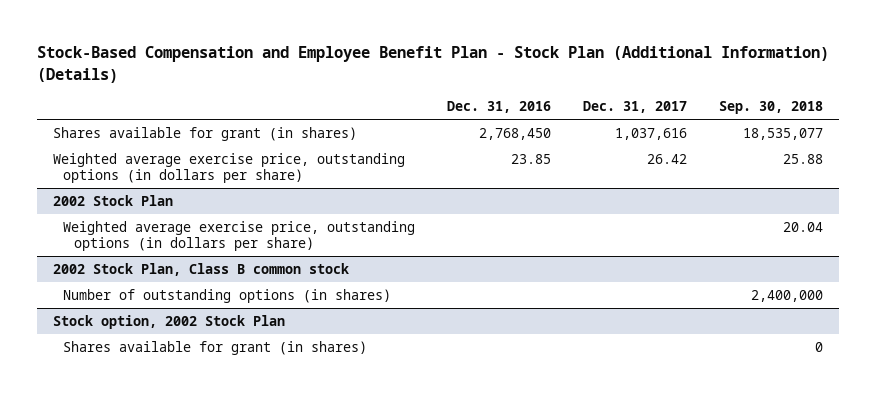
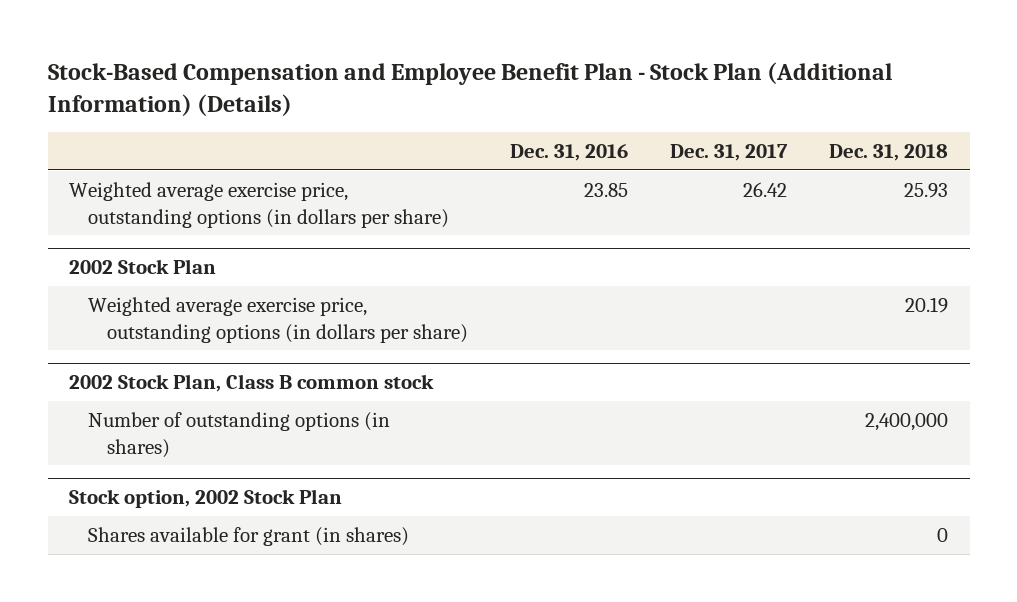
[719,101,824,115] Sep. 30, 2018 -> none
none -> [829,143,949,161] Dec. 31, 2018
[53,126,358,141] Shares available for grant (in shares) -> none

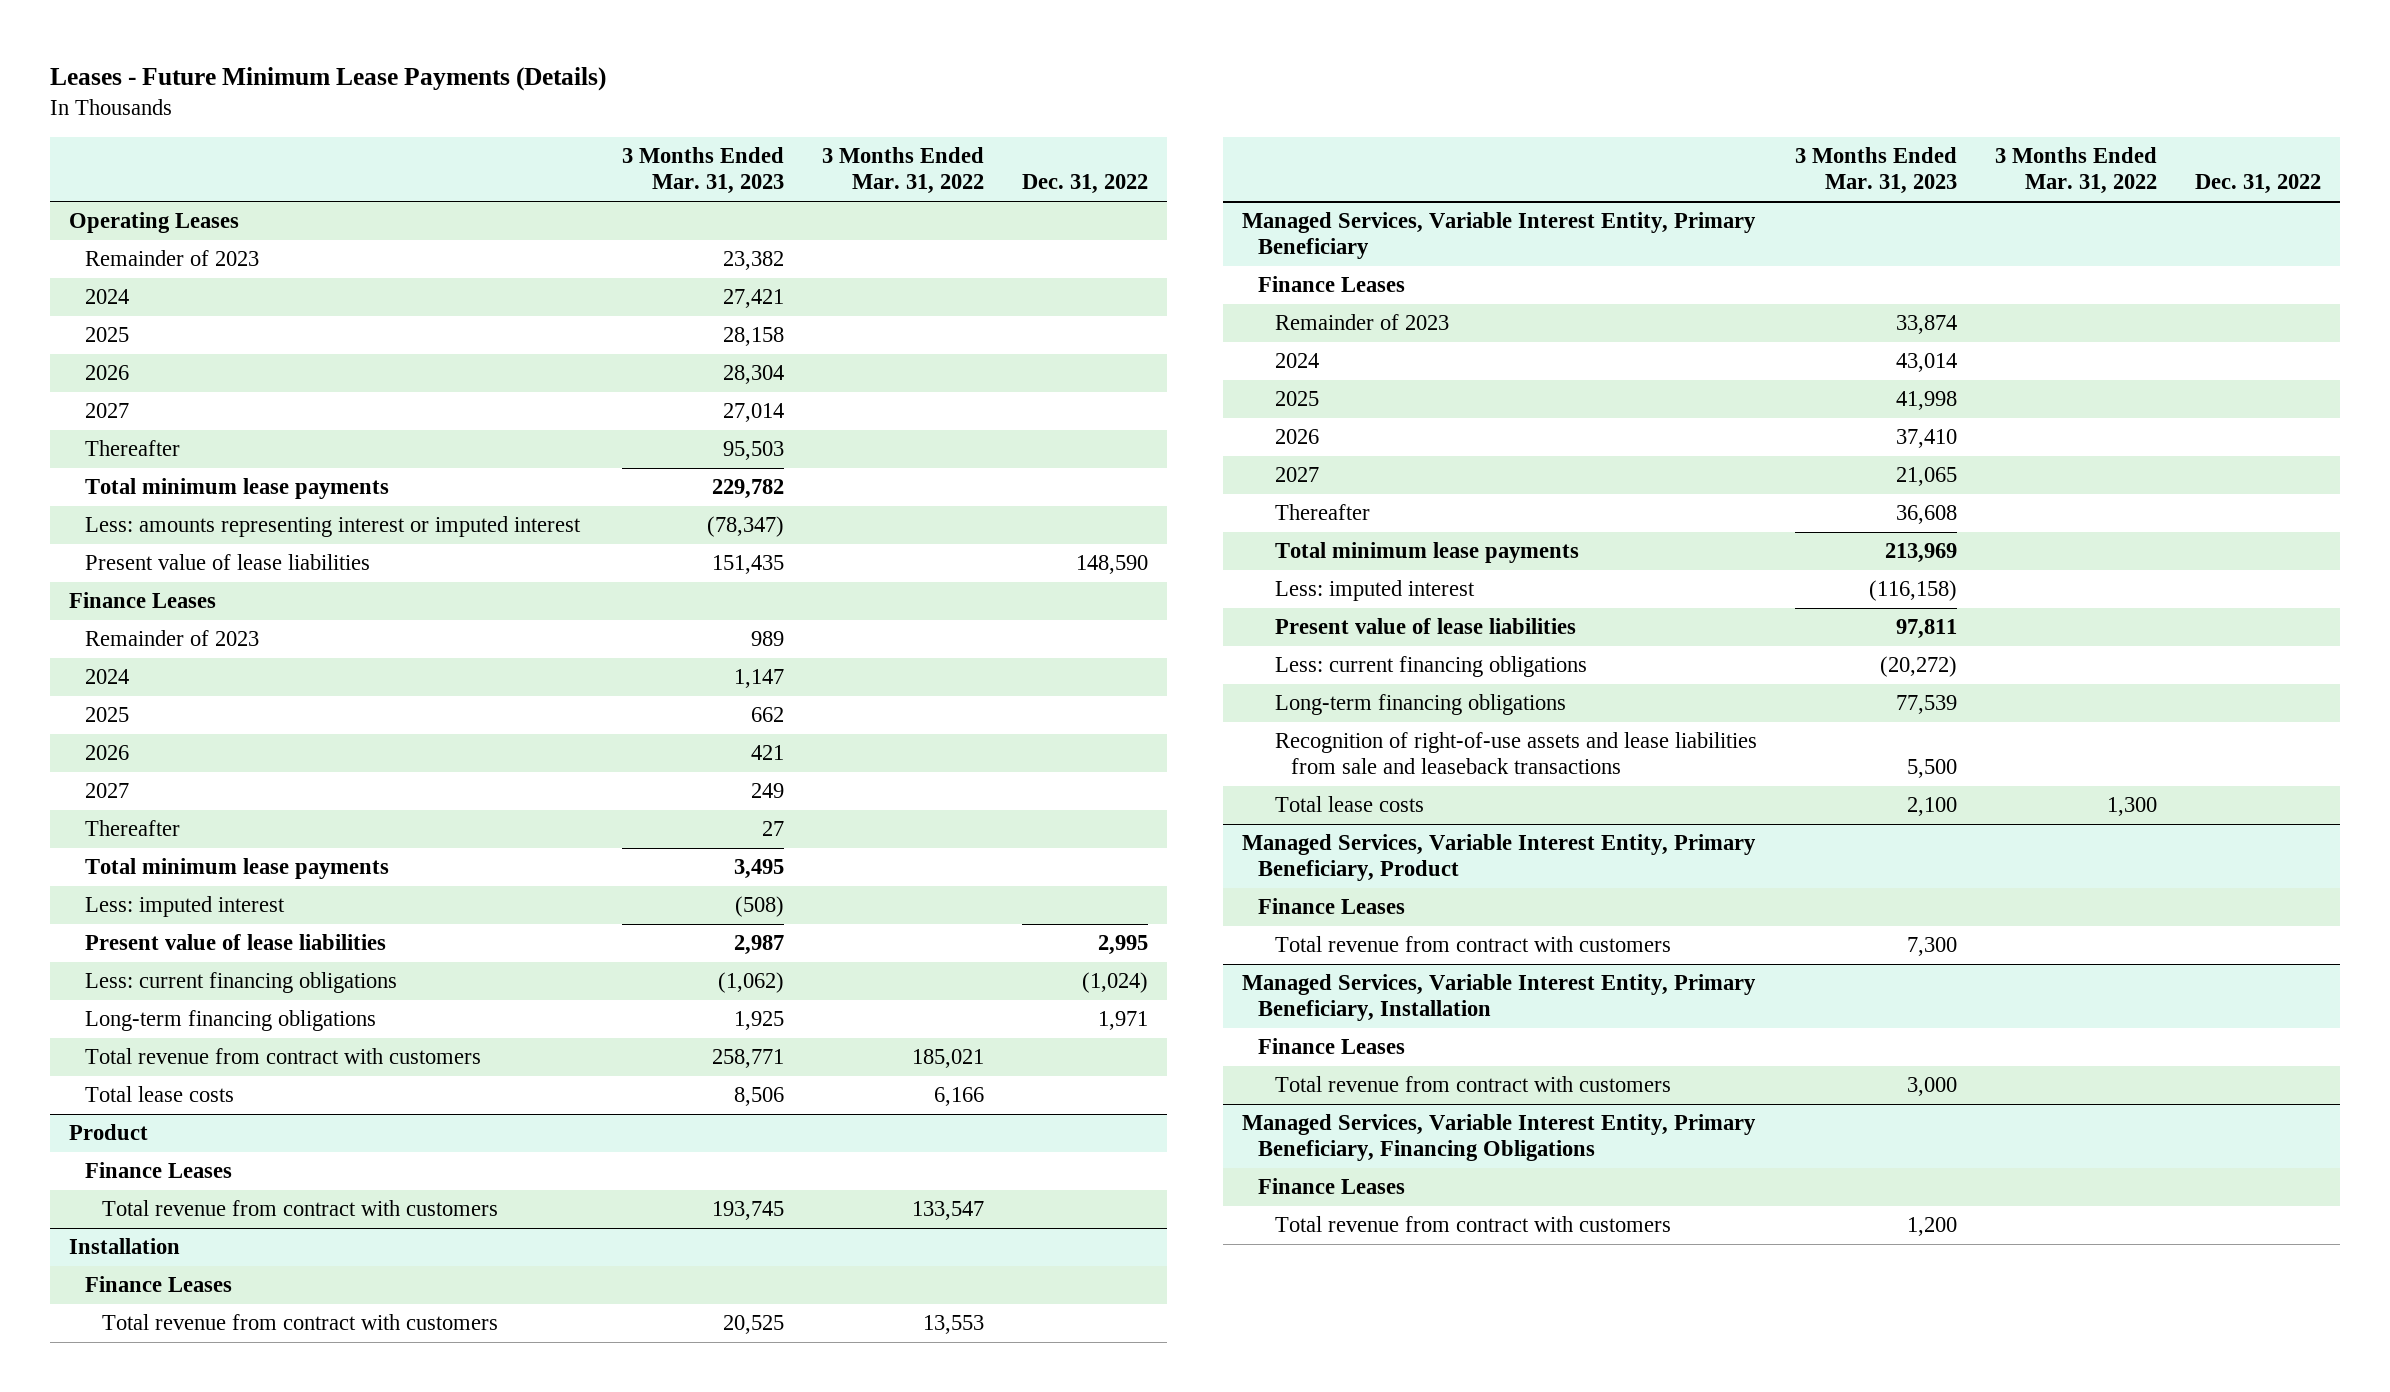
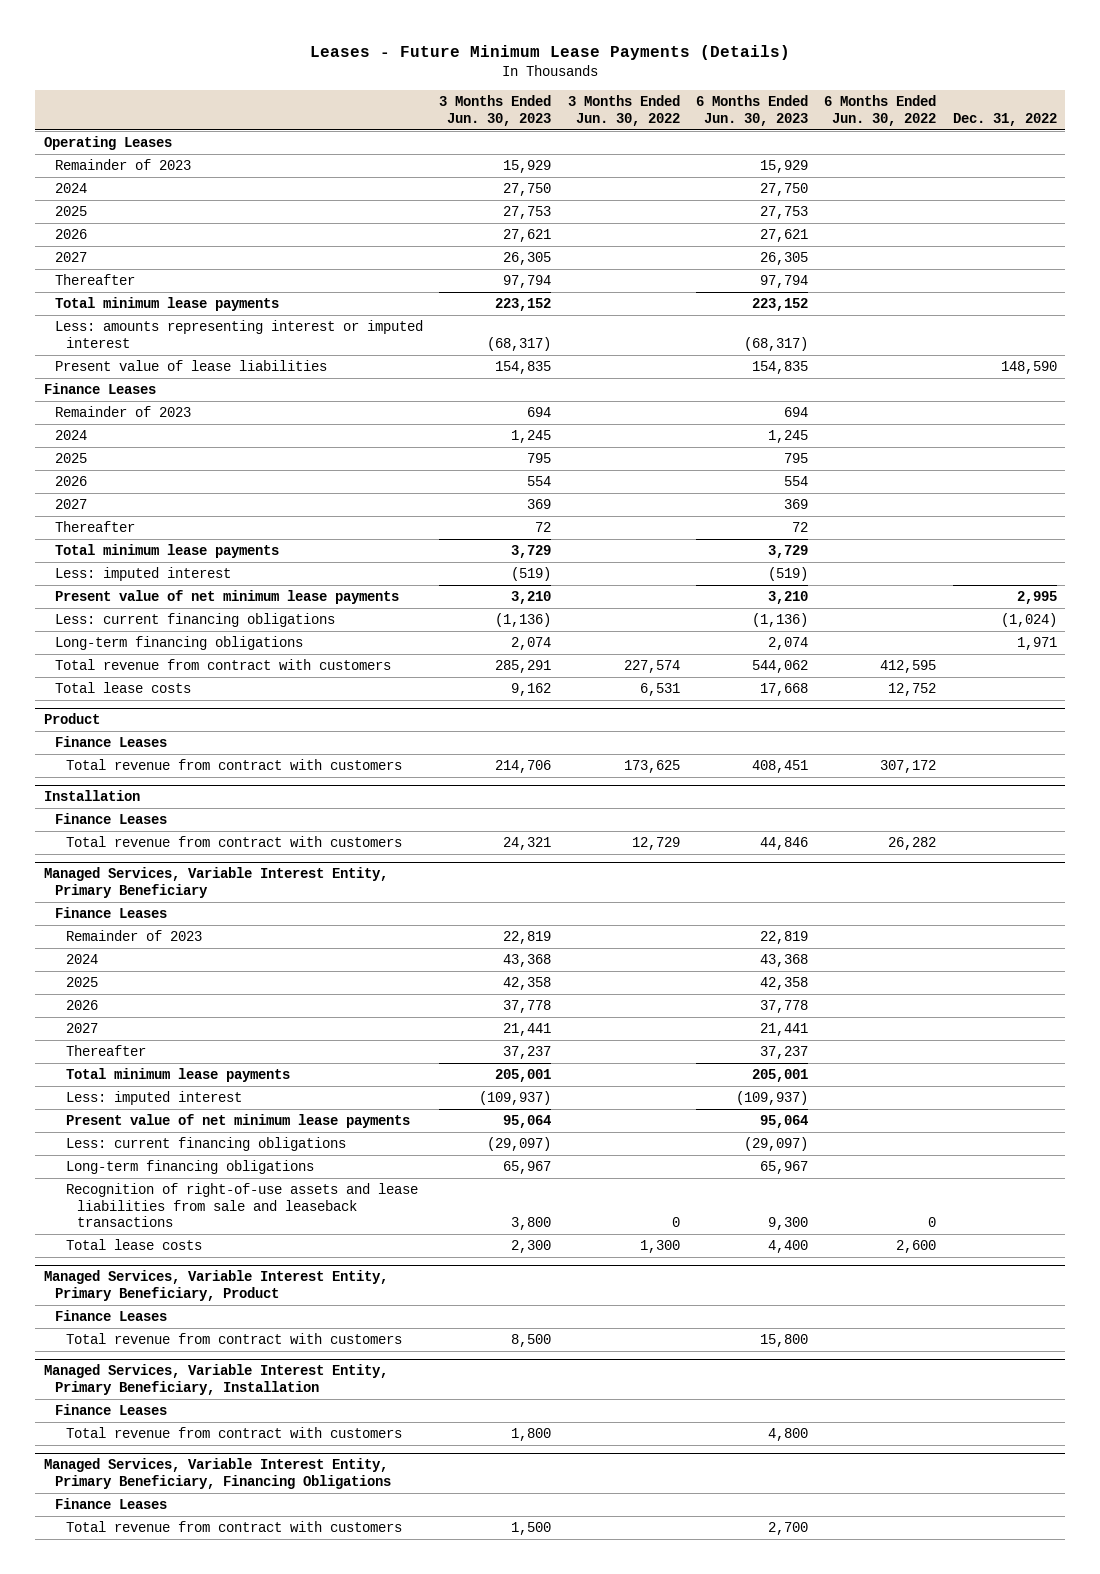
[621,147,784,195] 3 Months Ended Mar. 31, 2023 -> none
[821,147,984,195] 3 Months Ended Mar. 31, 2022 -> none
none -> [439,95,552,126] 3 Months Ended Jun. 30, 2023
none -> [567,95,680,126] 3 Months Ended Jun. 30, 2022
none -> [695,95,808,126] 6 Months Ended Jun. 30, 2023
none -> [824,95,937,126] 6 Months Ended Jun. 30, 2022
[85,934,387,951] Present value of lease liabilities -> [54,590,399,605] Present value of net minimum lease payments
[1274,618,1576,635] Present value of lease liabilities -> [66,1114,411,1129] Present value of net minimum lease payments

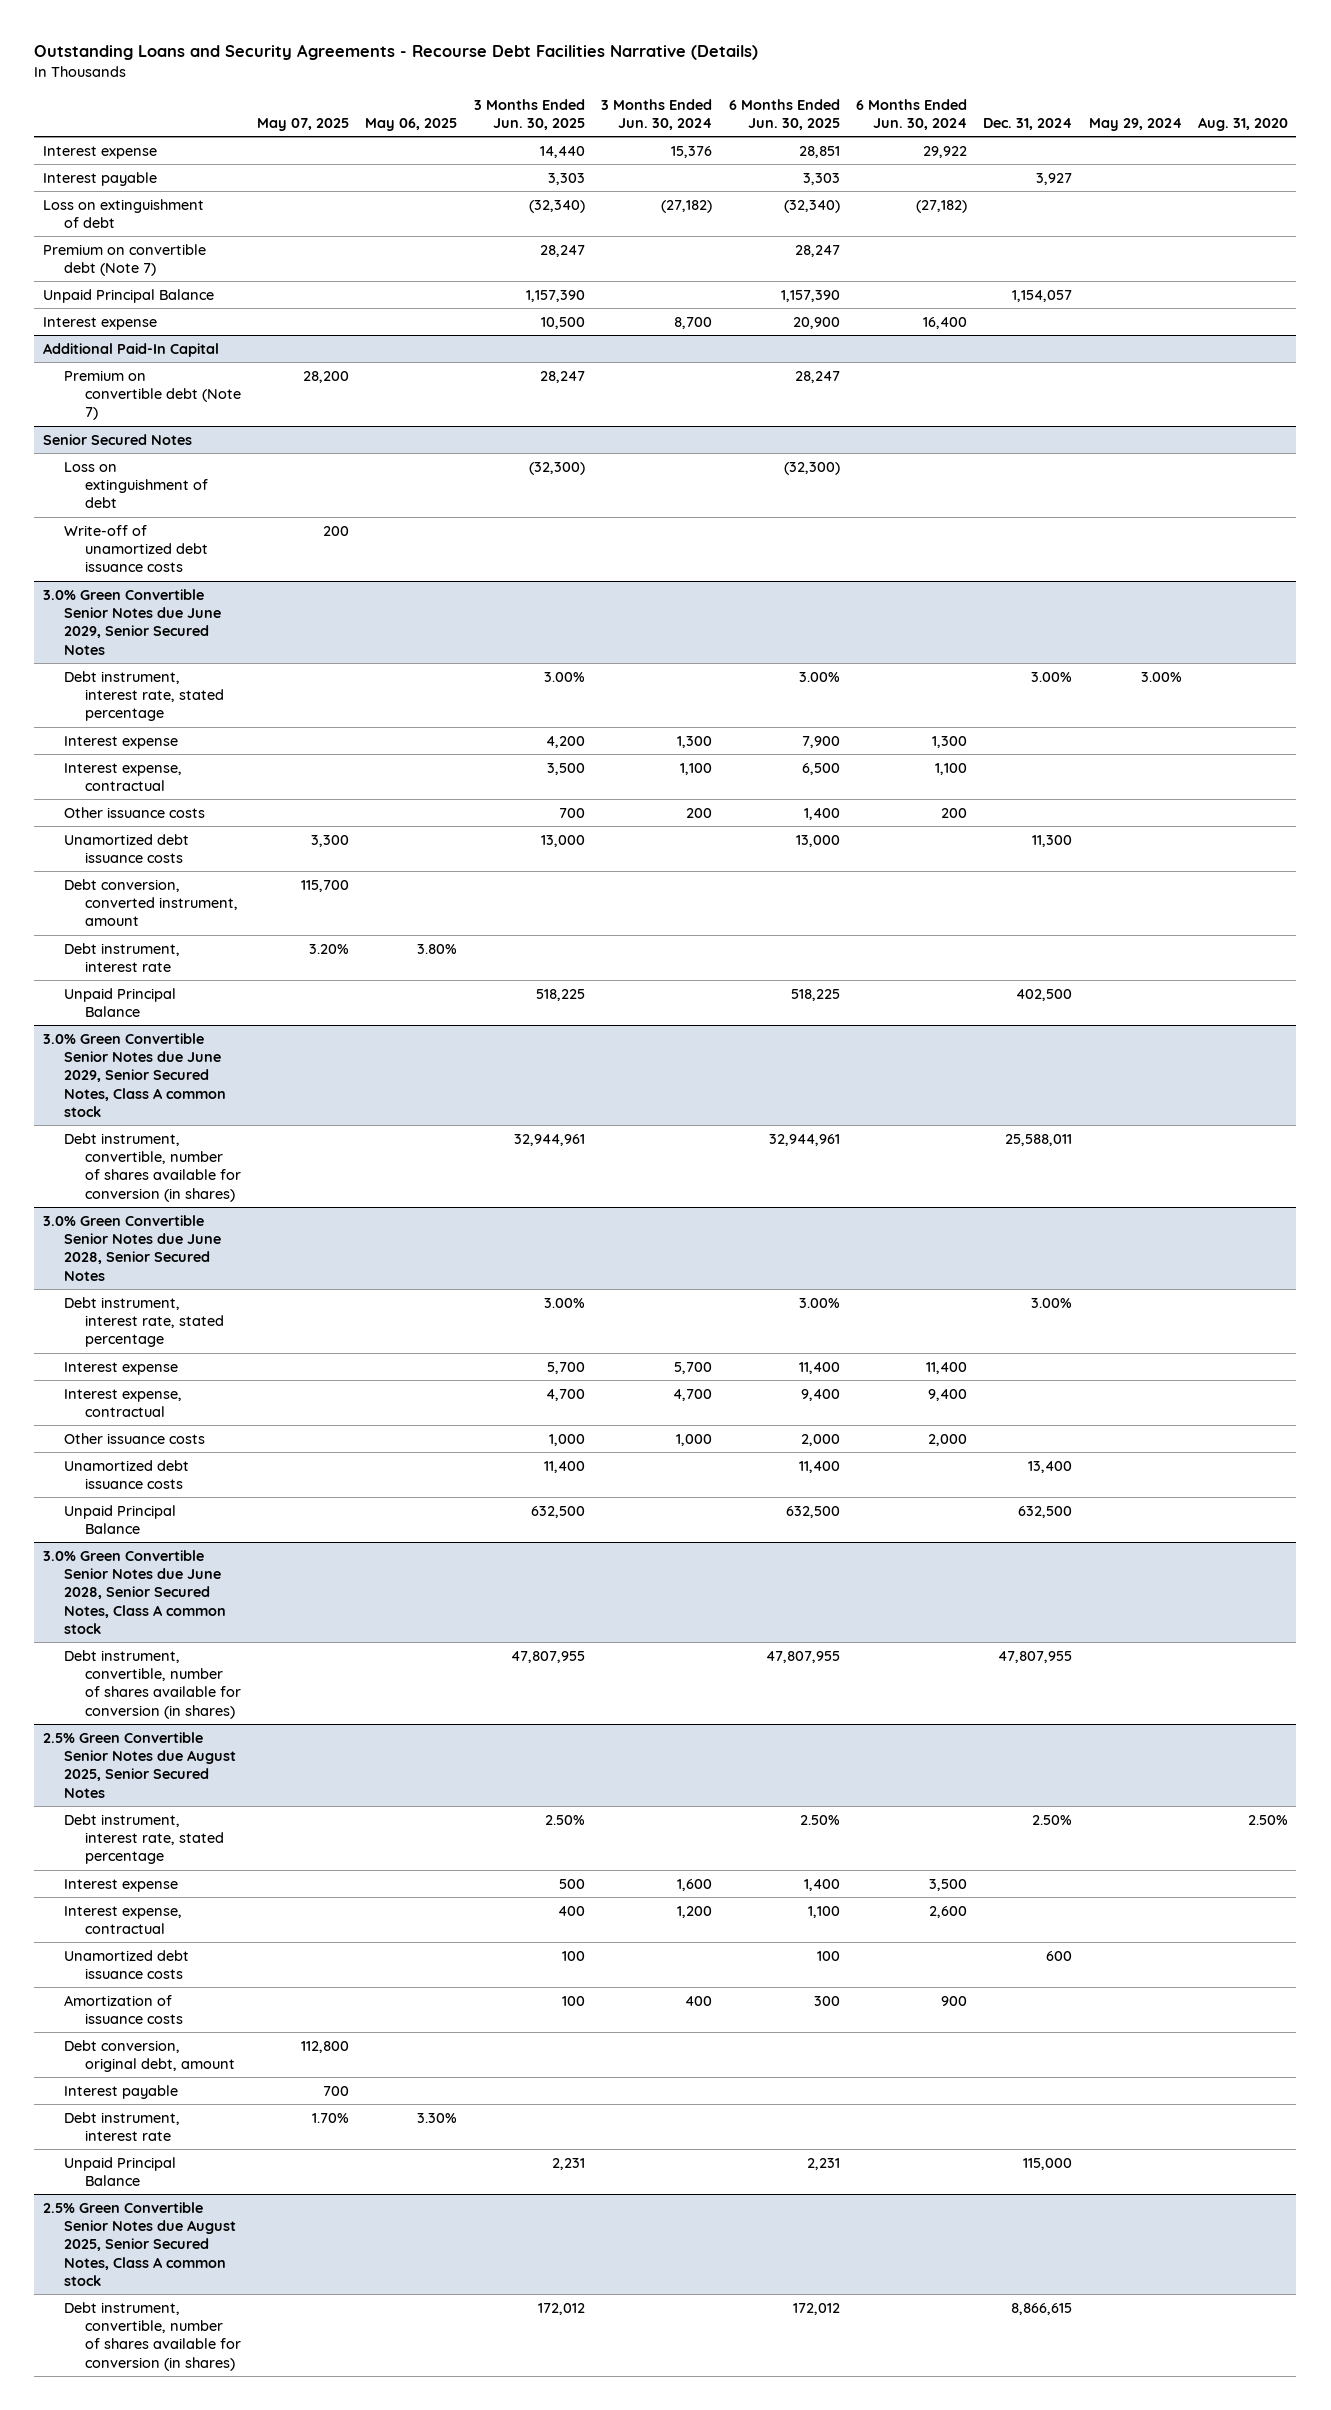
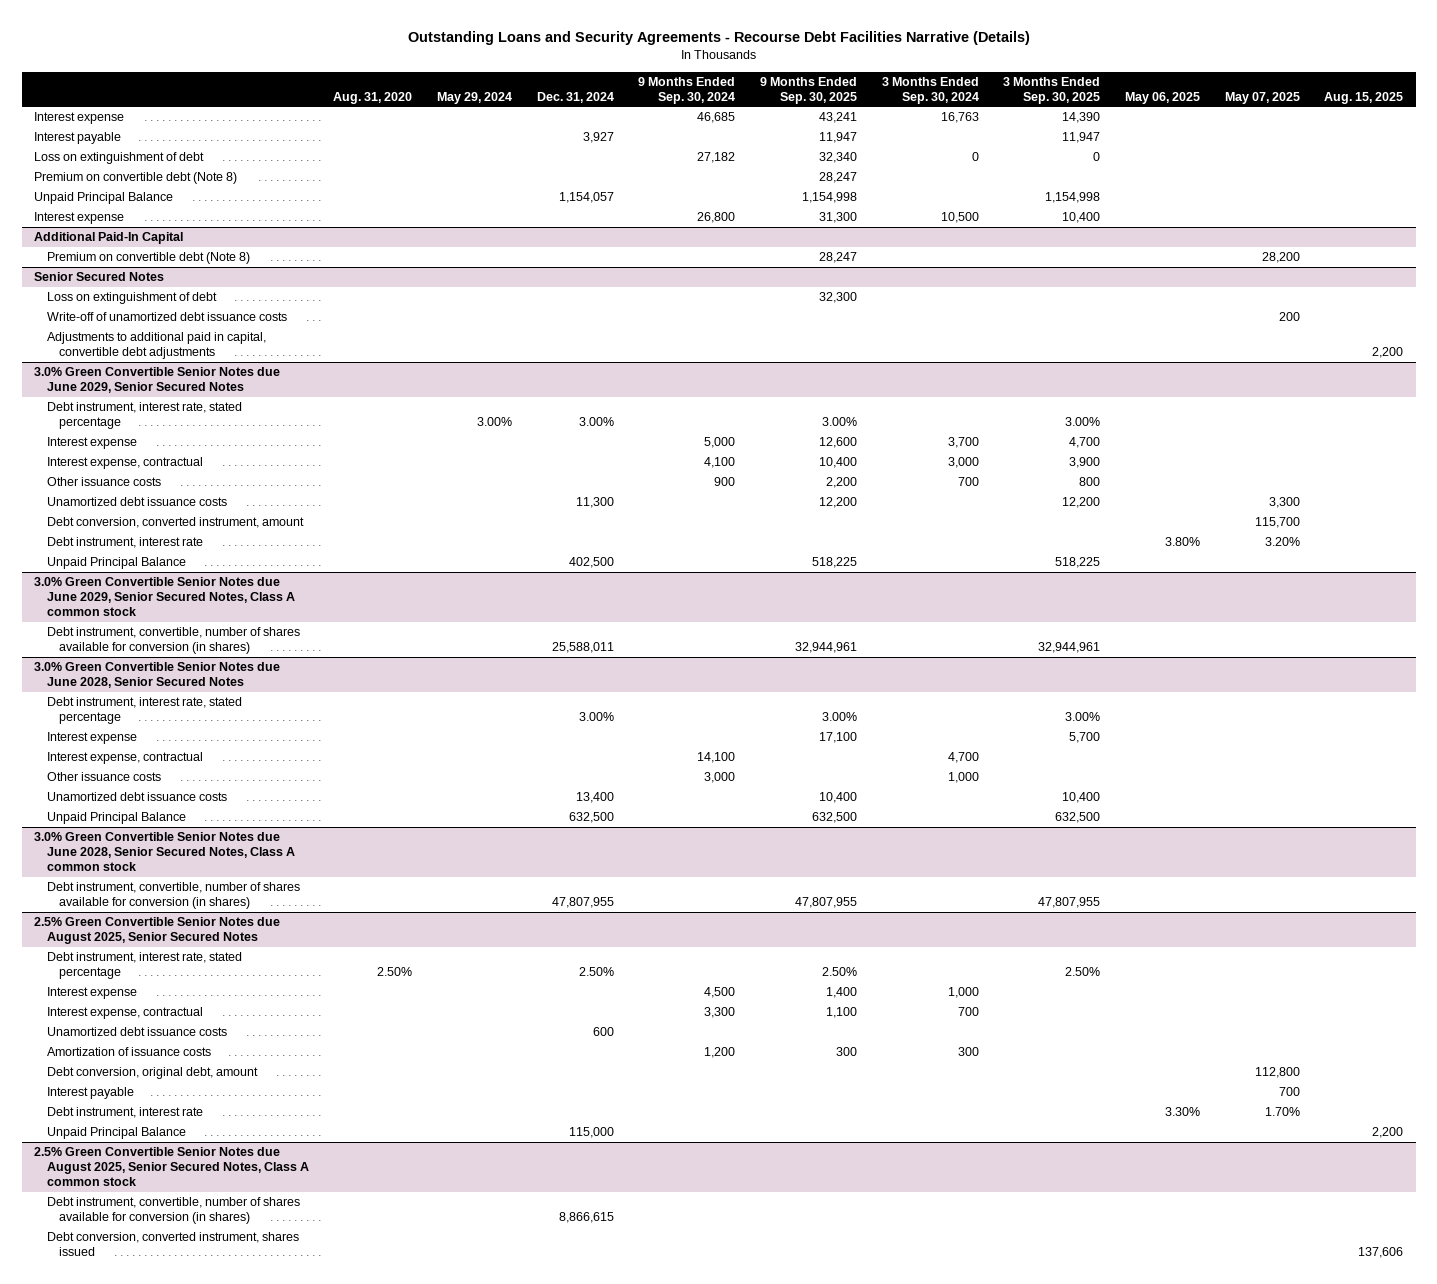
[473,98,585,131] 3 Months Ended Jun. 30, 2025 -> none
[601,98,713,131] 3 Months Ended Jun. 30, 2024 -> none
[728,98,840,131] 6 Months Ended Jun. 30, 2025 -> none
[855,98,967,131] 6 Months Ended Jun. 30, 2024 -> none
none -> [638,76,736,104] 9 Months Ended Sep. 30, 2024
none -> [759,76,857,104] 9 Months Ended Sep. 30, 2025
none -> [881,76,979,104] 3 Months Ended Sep. 30, 2024
none -> [1003,76,1101,104] 3 Months Ended Sep. 30, 2025
none -> [1324,91,1404,104] Aug. 15, 2025
[42,243,206,277] Premium on convertible debt (Note 7) -> [34,172,238,185] Premium on convertible debt (Note 8)
[63,369,241,421] Premium on convertible debt (Note 7) -> [46,252,250,265] Premium on convertible debt (Note 8)
none -> [46,332,266,360] Adjustments to additional paid in capital, convertible debt adjustments
none -> [46,1232,299,1257] Debt conversion, converted instrument, shares issued

